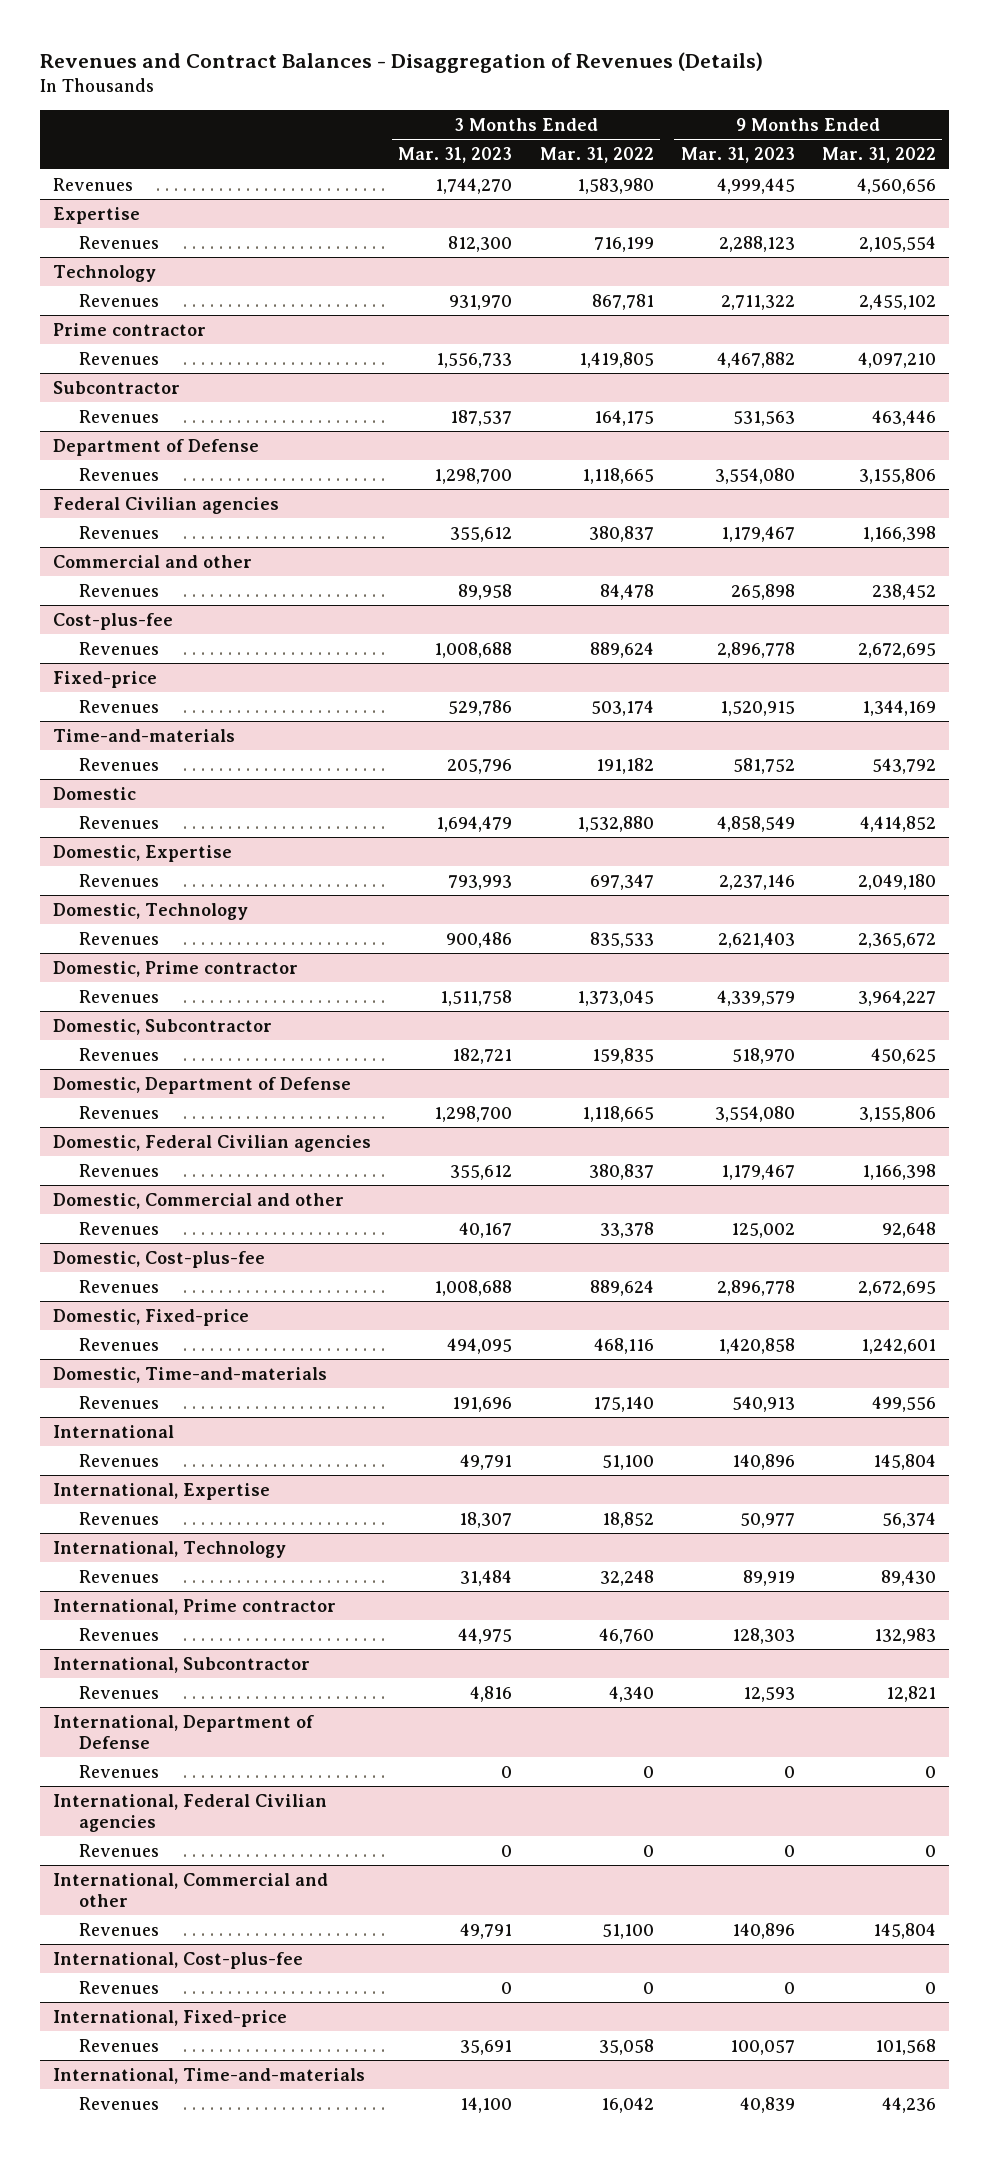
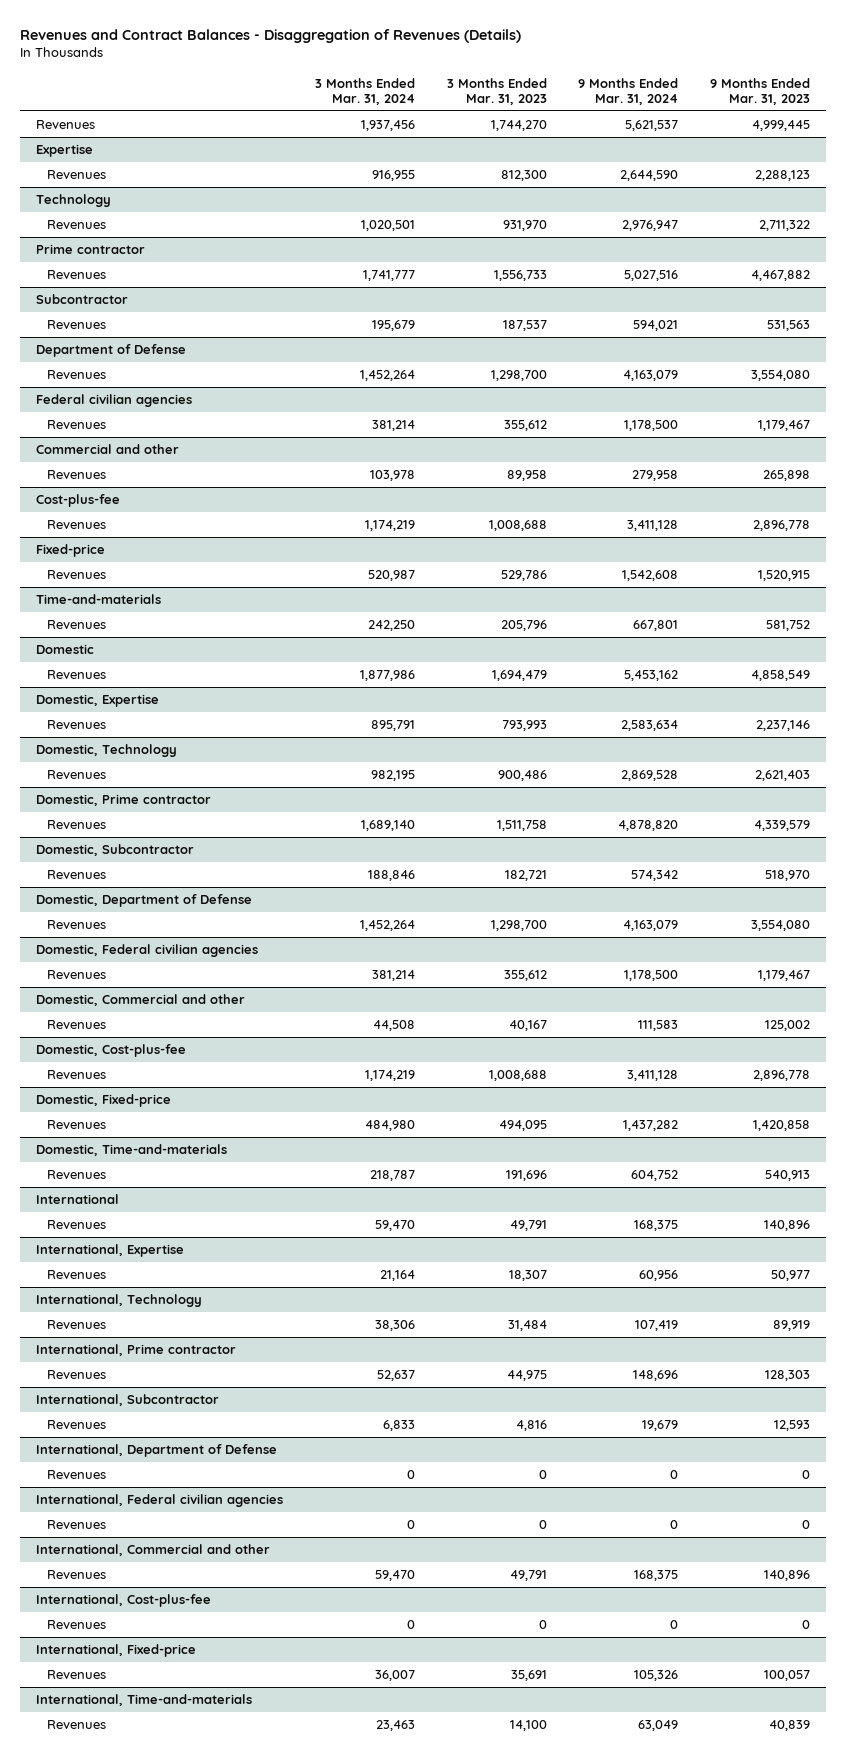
[539,147,654,164] Mar. 31, 2022 -> none
[821,147,936,164] Mar. 31, 2022 -> none
none -> [314,77,415,105] 3 Months Ended Mar. 31, 2024
none -> [578,77,679,105] 9 Months Ended Mar. 31, 2024
[53,496,280,514] Federal Civilian agencies -> [36,394,193,408] Federal civilian agencies
[53,1134,372,1152] Domestic, Federal Civilian agencies -> [36,944,259,958] Domestic, Federal civilian agencies
[53,1793,328,1832] International, Federal Civilian agencies -> [36,1494,284,1508] International, Federal civilian agencies

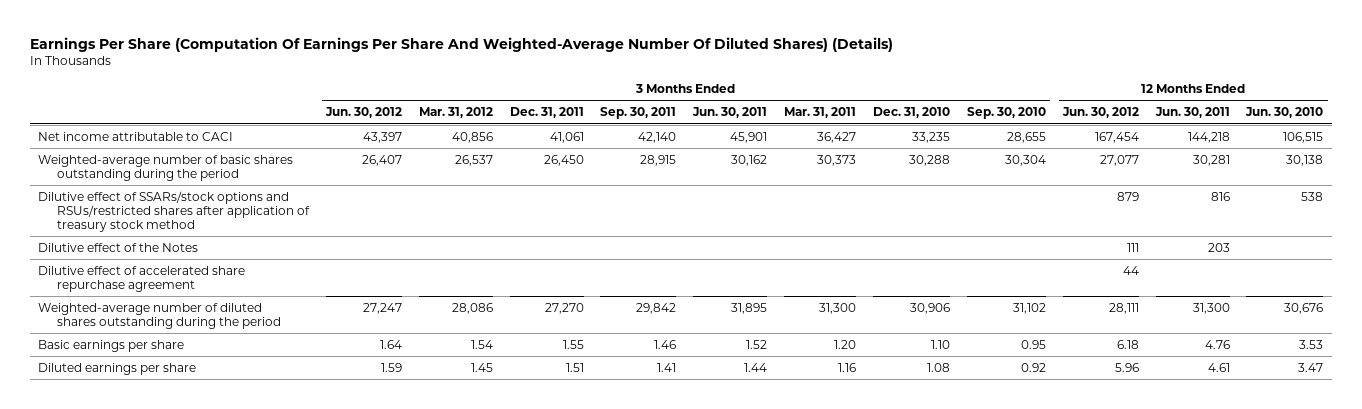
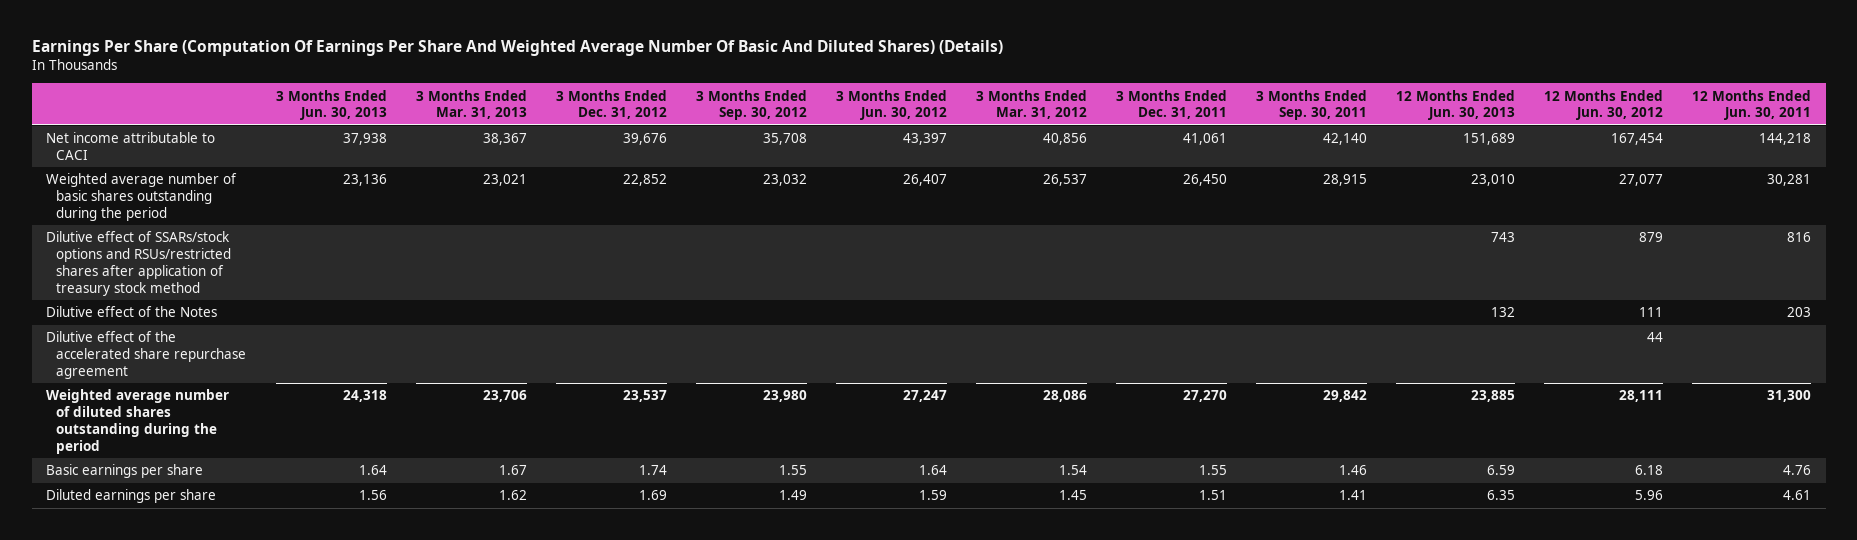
[29,36,893,52] Earnings Per Share (Computation Of Earnings Per Share And Weighted-Average Number Of Diluted Shares) (Details) -> [31,40,1003,57] Earnings Per Share (Computation Of Earnings Per Share And Weighted Average Number Of Basic And Diluted Shares) (Details)
[692,107,768,119] Jun. 30, 2011 -> none
[784,107,857,119] Mar. 31, 2011 -> none
[873,107,951,119] Dec. 31, 2010 -> none
[966,107,1046,120] Sep. 30, 2010 -> none
[1245,107,1324,119] Jun. 30, 2010 -> none
none -> [275,89,387,121] 3 Months Ended Jun. 30, 2013
none -> [415,89,527,120] 3 Months Ended Mar. 31, 2013
none -> [555,89,667,120] 3 Months Ended Dec. 31, 2012
none -> [695,89,807,121] 3 Months Ended Sep. 30, 2012
none -> [1396,89,1516,121] 12 Months Ended Jun. 30, 2013
[38,154,294,181] Weighted-average number of basic shares outstanding during the period -> [46,173,238,221] Weighted average number of basic shares outstanding during the period
[38,265,246,292] Dilutive effect of accelerated share repurchase agreement -> [46,331,247,379] Dilutive effect of the accelerated share repurchase agreement
[38,302,282,329] Weighted-average number of diluted shares outstanding during the period -> [46,389,230,454] Weighted average number of diluted shares outstanding during the period

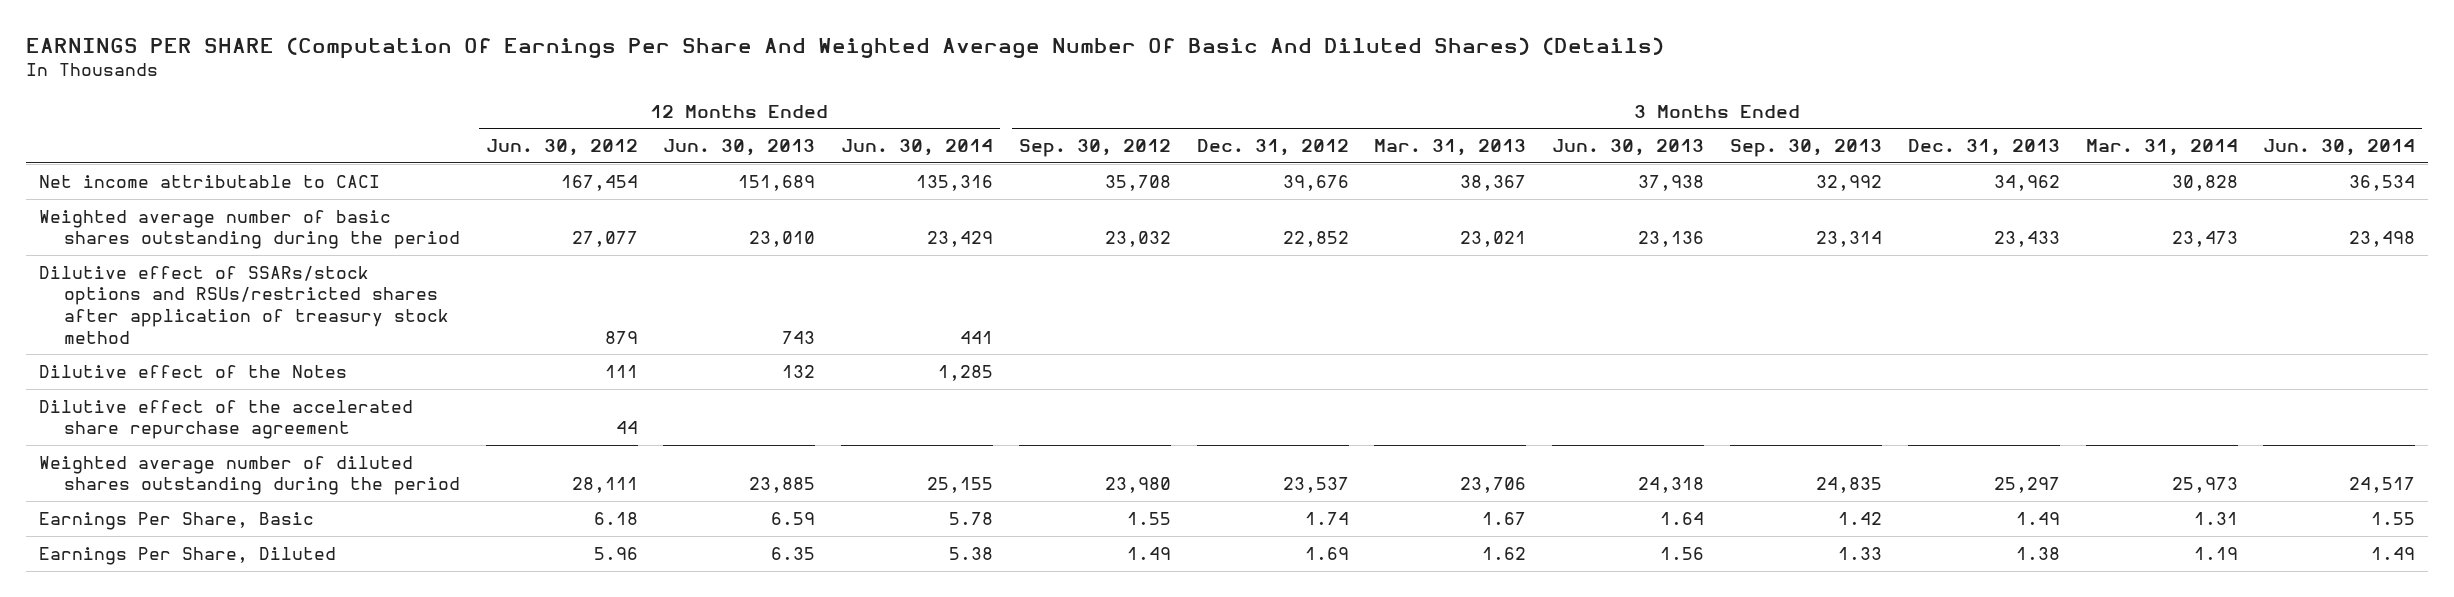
[31,40,1003,57] Earnings Per Share (Computation Of Earnings Per Share And Weighted Average Number Of Basic And Diluted Shares) (Details) -> [26,37,1665,60] EARNINGS PER SHARE (Computation Of Earnings Per Share And Weighted Average Number Of Basic And Diluted Shares) (Details)
[835,89,947,121] 3 Months Ended Jun. 30, 2012 -> none
[975,89,1087,120] 3 Months Ended Mar. 31, 2012 -> none
[1116,89,1228,120] 3 Months Ended Dec. 31, 2011 -> none
[1256,89,1368,121] 3 Months Ended Sep. 30, 2011 -> none
[1692,89,1812,121] 12 Months Ended Jun. 30, 2011 -> none
none -> [841,139,994,157] Jun. 30, 2014
none -> [1730,139,1883,158] Sep. 30, 2013
none -> [1907,139,2060,157] Dec. 31, 2013
none -> [2085,139,2238,157] Mar. 31, 2014
none -> [2263,139,2416,157] Jun. 30, 2014
[46,464,204,479] Basic earnings per share -> [39,511,315,530] Earnings Per Share, Basic
[46,489,217,504] Diluted earnings per share -> [39,546,337,565] Earnings Per Share, Diluted

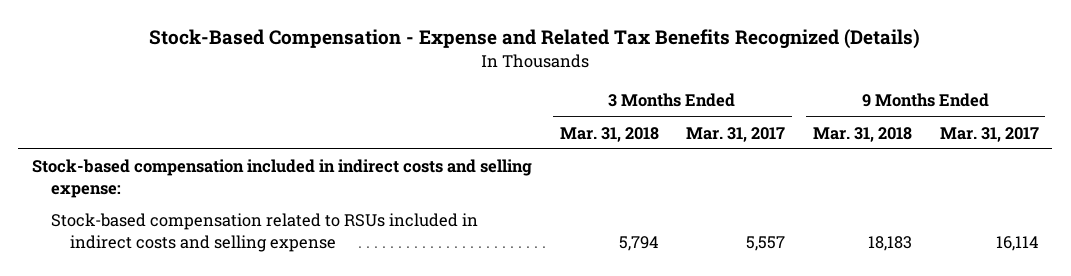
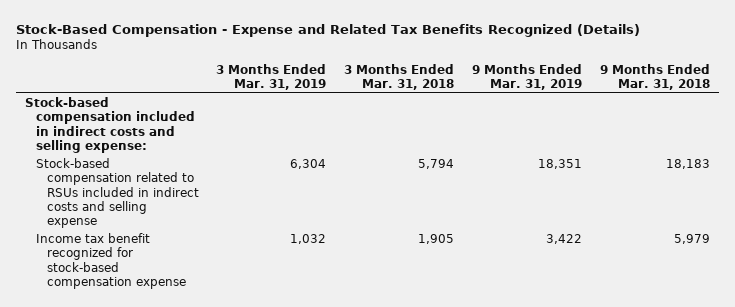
[686,126,786,142] Mar. 31, 2017 -> none
[939,126,1039,142] Mar. 31, 2017 -> none
none -> [216,63,327,91] 3 Months Ended Mar. 31, 2019
none -> [472,63,583,91] 9 Months Ended Mar. 31, 2019
none -> [35,233,186,290] Income tax benefit recognized for stock-based compensation expense

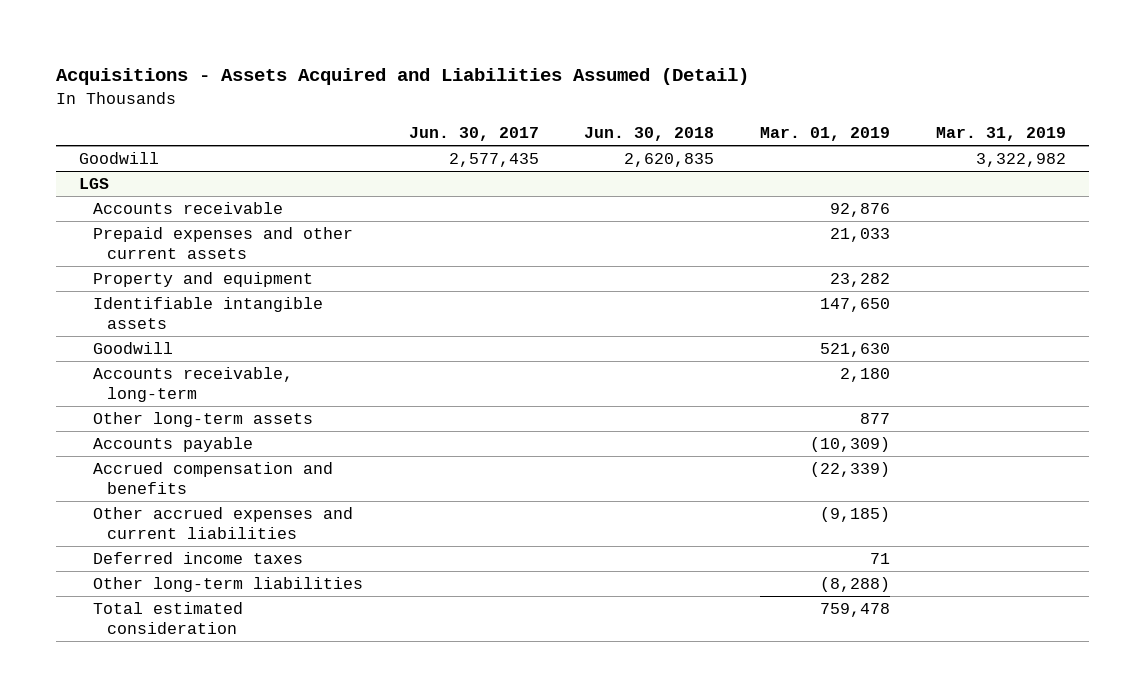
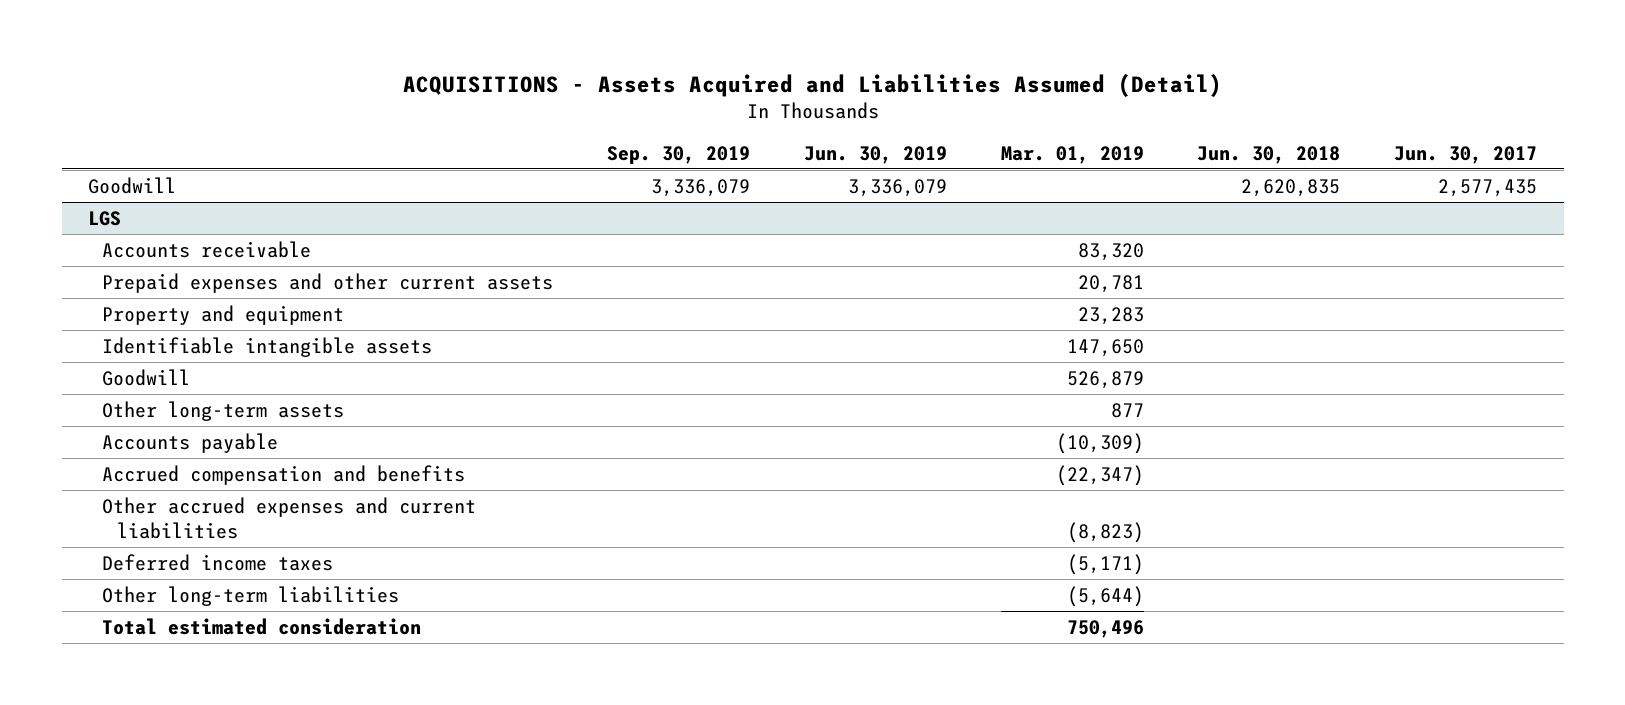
[55,68,749,86] Acquisitions - Assets Acquired and Liabilities Assumed (Detail) -> [402,73,1222,97] ACQUISITIONS - Assets Acquired and Liabilities Assumed (Detail)
[936,127,1067,142] Mar. 31, 2019 -> none
none -> [607,145,751,164] Sep. 30, 2019
none -> [803,145,947,164] Jun. 30, 2019
[830,202,891,217] 92,876 -> [1077,242,1144,261] 83,320
[830,227,891,242] 21,033 -> [1077,274,1144,293] 20,781
[830,272,891,287] 23,282 -> [1077,306,1144,325] 23,283
[92,366,293,403] Accounts receivable, long-term -> none
[820,342,891,357] 521,630 -> [1066,370,1144,389] 526,879
[810,461,891,477] (22,339) -> [1055,464,1144,486] (22,347)
[820,506,891,522] (9,185) -> [1066,521,1144,543] (8,823)
[870,552,891,564] 71 -> [1066,553,1144,575] (5,171)
[820,576,891,592] (8,288) -> [1066,585,1144,607] (5,644)
[820,602,891,617] 759,478 -> [1066,619,1144,638] 750,496

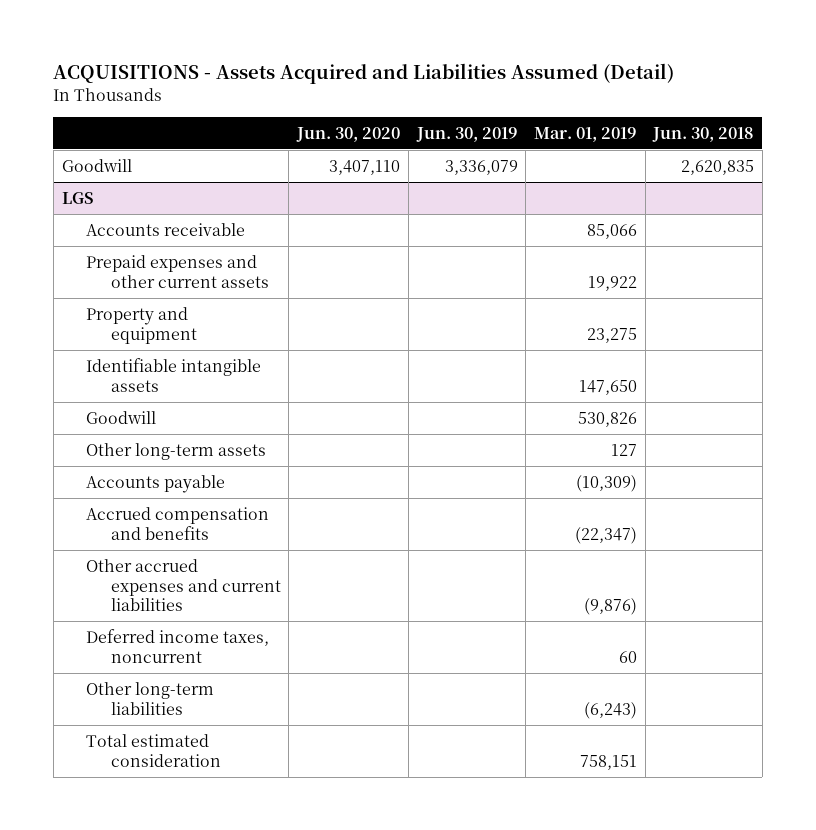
[607,145,751,164] Sep. 30, 2019 -> none
[1393,145,1537,164] Jun. 30, 2017 -> none
none -> [296,126,401,142] Jun. 30, 2020
[1077,242,1144,261] 83,320 -> [586,223,637,239] 85,066
[1077,274,1144,293] 20,781 -> [587,275,637,291] 19,922
[1077,306,1144,325] 23,283 -> [586,327,637,343] 23,275
[1066,370,1144,389] 526,879 -> [577,411,637,427] 530,826
[1110,402,1144,418] 877 -> [610,443,637,456] 127
[1066,521,1144,543] (8,823) -> [583,598,637,616] (9,876)
[102,553,334,571] Deferred income taxes -> [86,628,270,663] Deferred income taxes, noncurrent
[1066,553,1144,575] (5,171) -> [618,650,637,663] 60
[1066,585,1144,607] (5,644) -> [583,701,637,719] (6,243)
[1066,619,1144,638] 750,496 -> [579,754,637,770] 758,151

